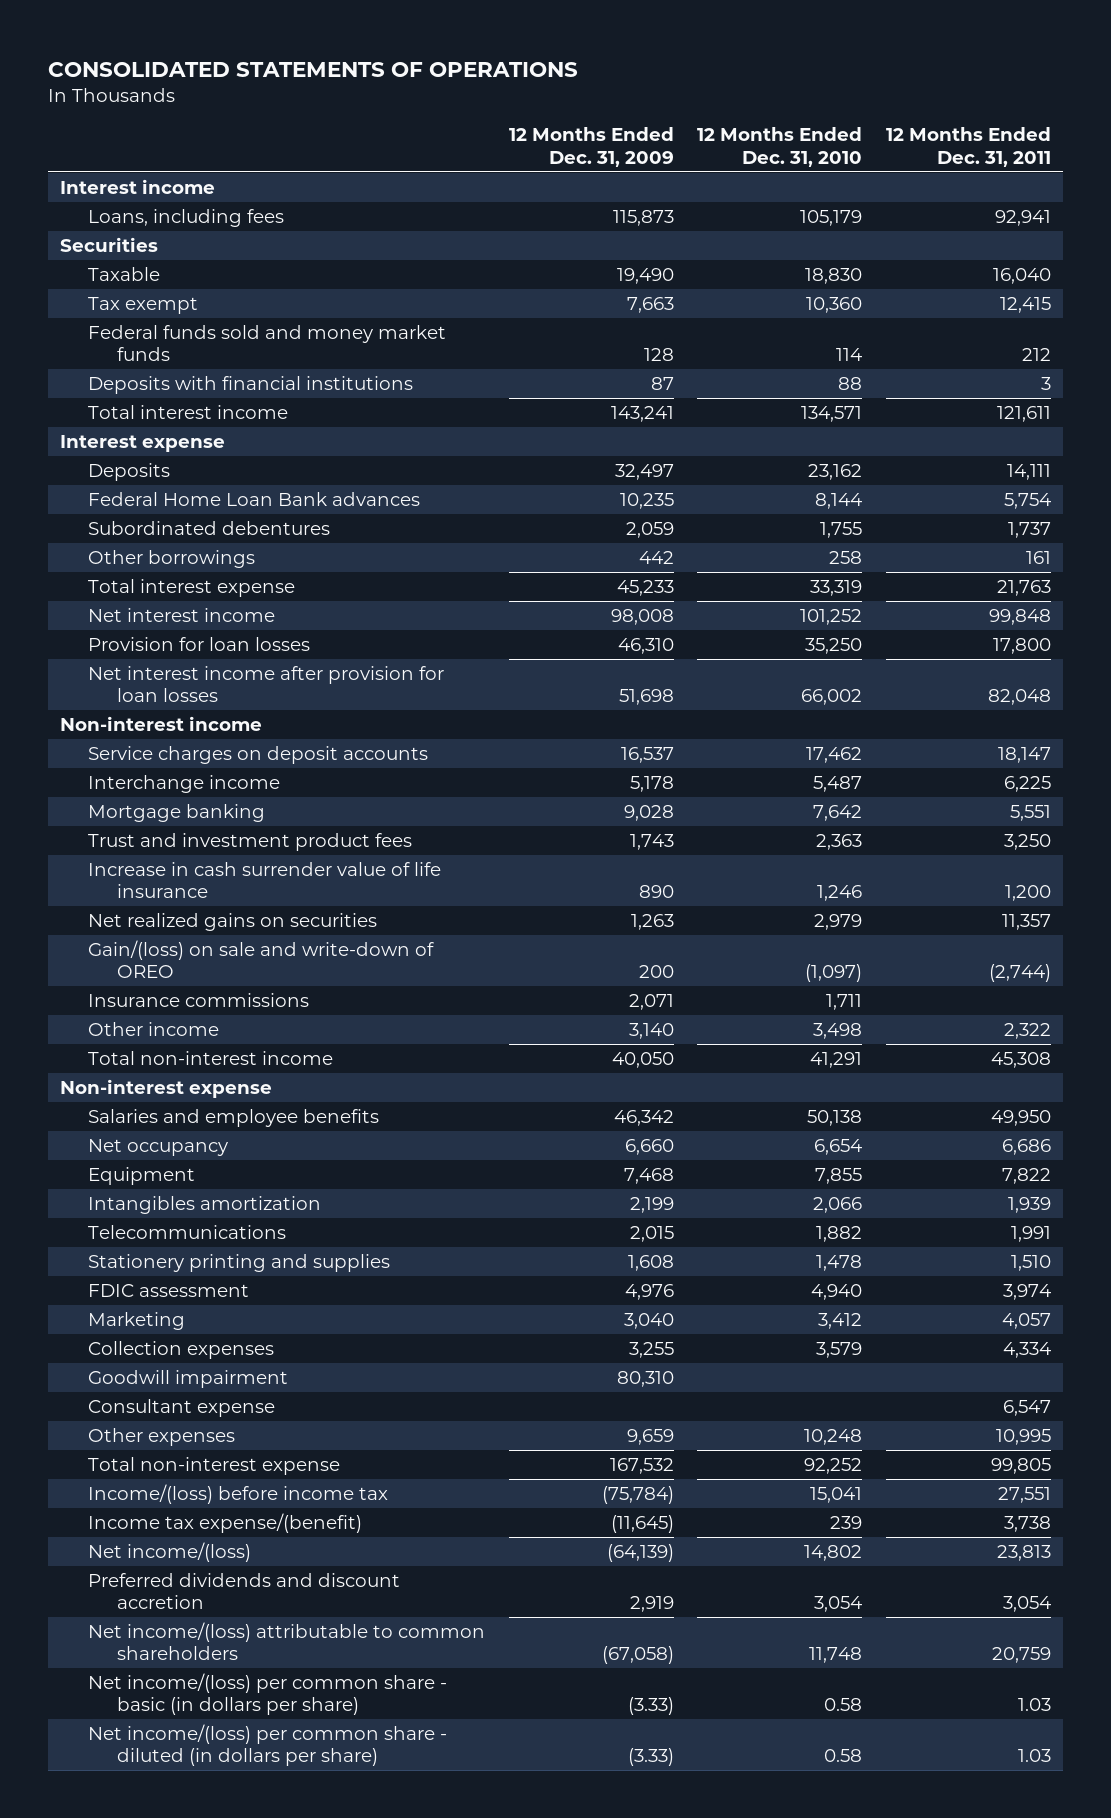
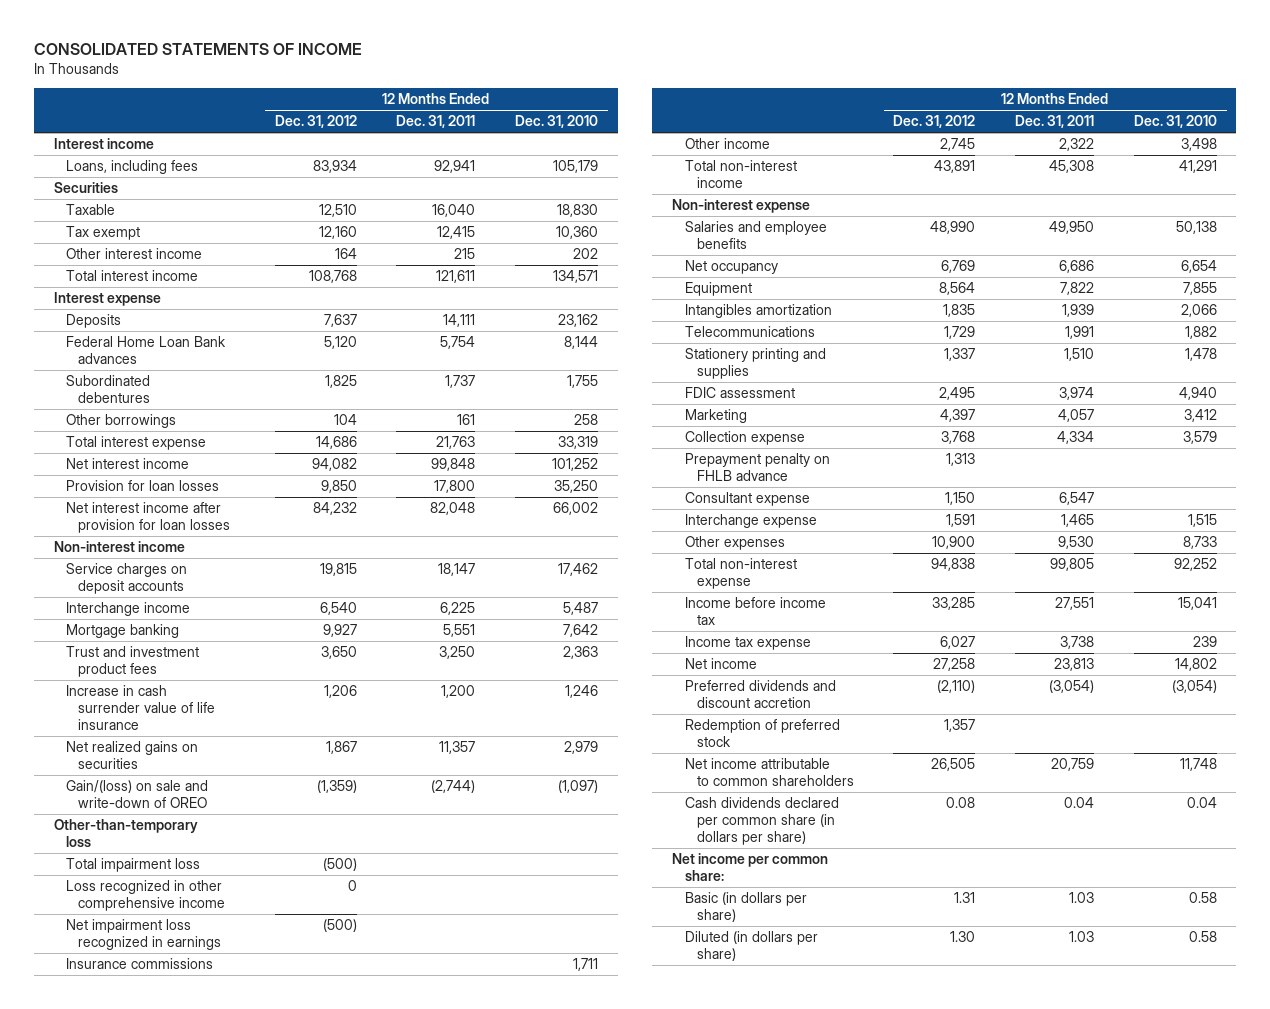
[48,61,579,77] CONSOLIDATED STATEMENTS OF OPERATIONS -> [33,43,362,56] CONSOLIDATED STATEMENTS OF INCOME
[508,127,674,167] 12 Months Ended Dec. 31, 2009 -> none
none -> [274,115,357,129] Dec. 31, 2012
[88,325,447,362] Federal funds sold and money market funds -> none
[88,376,414,395] Deposits with financial institutions -> none
none -> [65,248,202,260] Other interest income
none -> [53,819,198,848] Other-than-temporary loss
none -> [65,858,200,873] Total impairment loss
none -> [65,880,226,912] Loss recognized in other comprehensive income
none -> [65,919,222,951] Net impairment loss recognized in earnings
[88,1370,289,1389] Goodwill impairment -> none
[88,1341,275,1360] Collection expenses -> [684,431,805,446] Collection expense
none -> [684,453,830,482] Prepayment penalty on FHLB advance
none -> [684,514,817,529] Interchange expense
[804,1429,863,1446] 10,248 -> [1182,536,1217,550] 8,733
[995,1429,1051,1446] 10,995 -> [1058,536,1095,550] 9,530
[88,1484,389,1505] Income/(loss) before income tax -> [684,597,826,626] Income before income tax
[88,1513,363,1534] Income tax expense/(benefit) -> [684,636,811,651] Income tax expense
[88,1542,252,1563] Net income/(loss) -> [684,658,757,670] Net income
[814,1596,863,1613] 3,054 -> [1171,680,1217,694] (3,054)
[1002,1596,1051,1613] 3,054 -> [1049,680,1095,694] (3,054)
none -> [684,719,840,748] Redemption of preferred stock
[88,1622,486,1661] Net income/(loss) attributable to common shareholders -> [684,758,854,787] Net income attributable to common shareholders
none -> [684,797,839,846] Cash dividends declared per common share (in dollars per share)
none -> [672,853,829,882] Net income per common share:
[88,1673,448,1716] Net income/(loss) per common share - basic (in dollars per share) -> [684,892,807,923] Basic (in dollars per share)
[88,1724,448,1767] Net income/(loss) per common share - diluted (in dollars per share) -> [684,931,818,962] Diluted (in dollars per share)

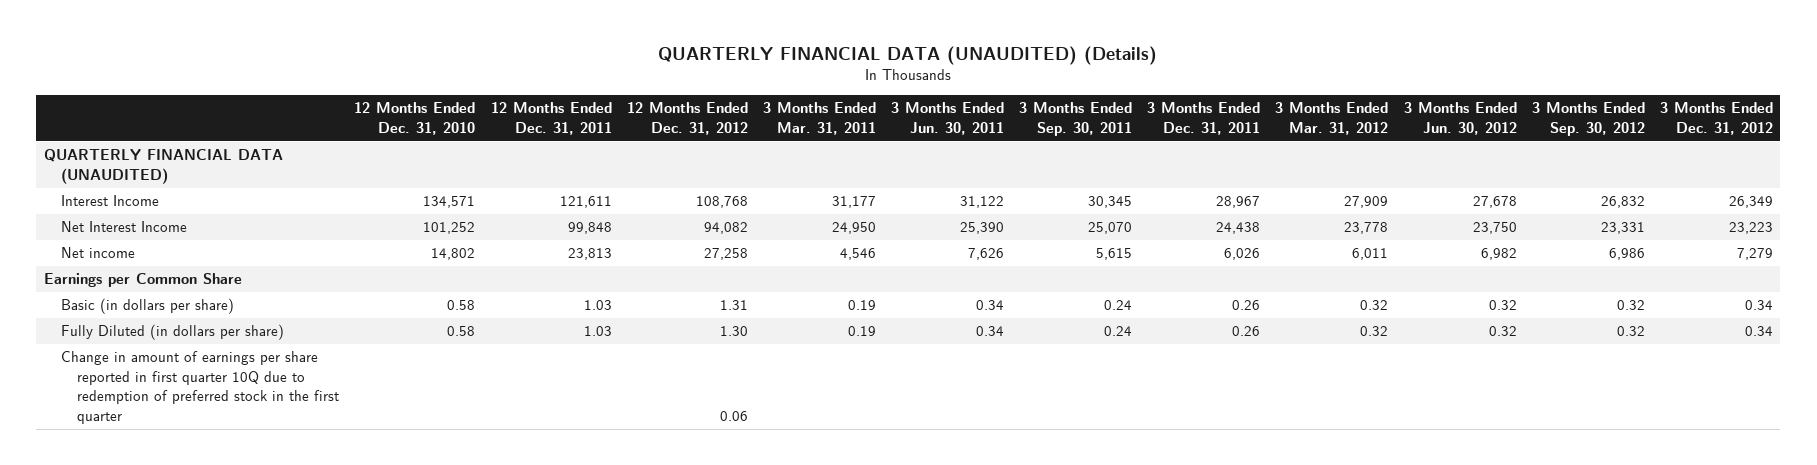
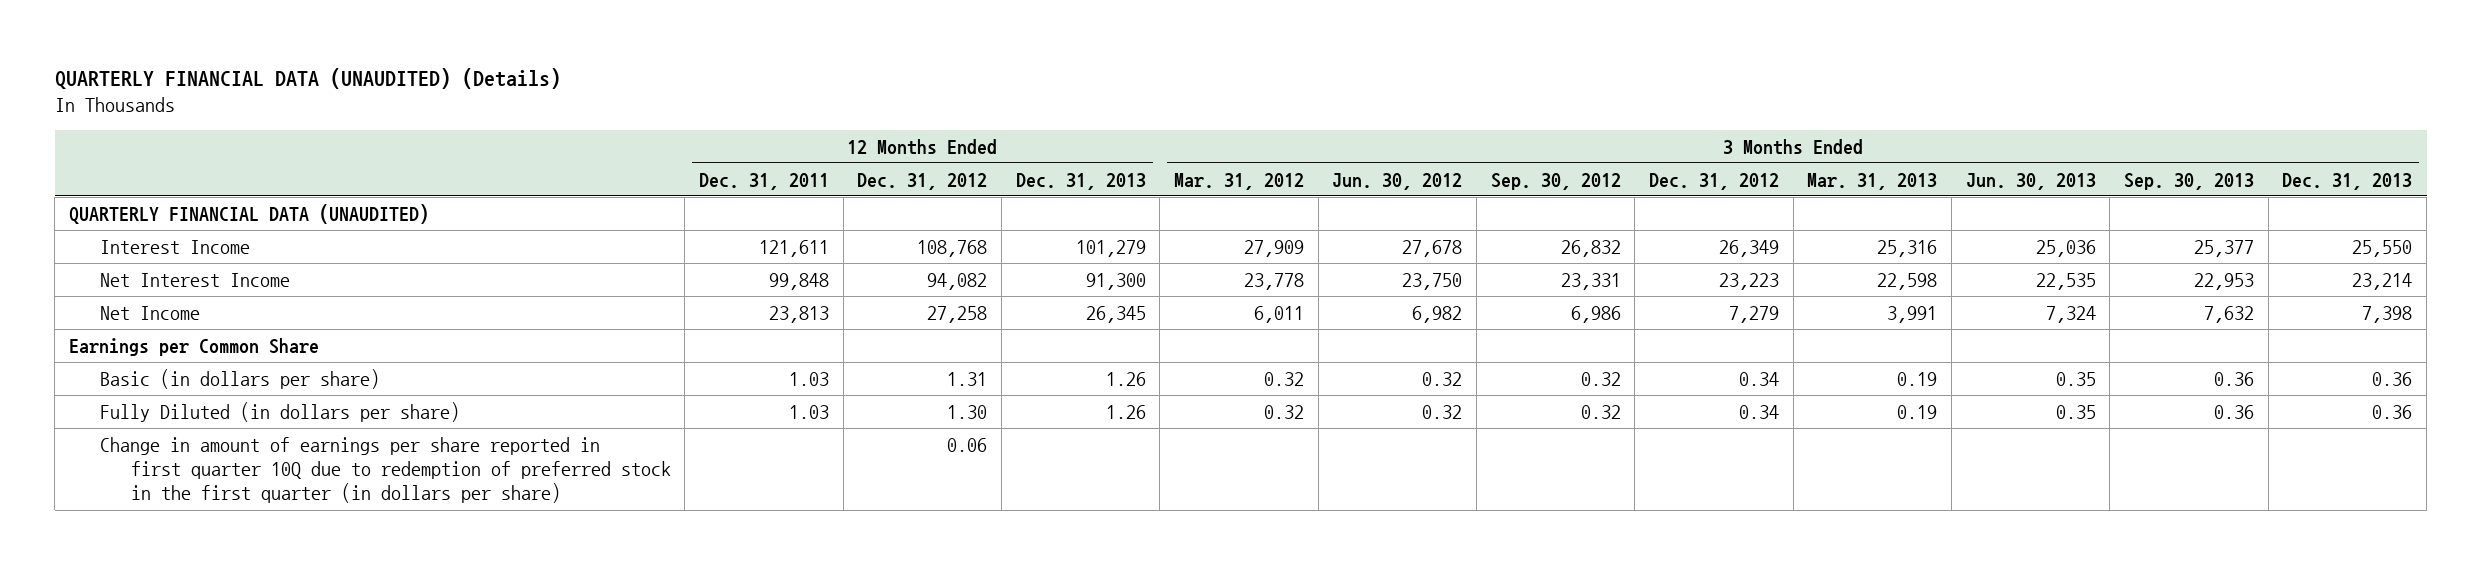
[354,102,476,135] 12 Months Ended Dec. 31, 2010 -> none
[762,102,876,135] 3 Months Ended Mar. 31, 2011 -> none
[891,102,1005,135] 3 Months Ended Jun. 30, 2011 -> none
[1019,102,1133,136] 3 Months Ended Sep. 30, 2011 -> none
[1147,102,1261,135] 3 Months Ended Dec. 31, 2011 -> none
none -> [1015,172,1146,190] Dec. 31, 2013
none -> [1807,172,1938,190] Mar. 31, 2013
none -> [1965,172,2096,190] Jun. 30, 2013
none -> [2124,172,2255,190] Sep. 30, 2013
none -> [2282,172,2413,190] Dec. 31, 2013
[60,247,135,259] Net income -> [99,305,200,320] Net Income
[60,351,340,424] Change in amount of earnings per share reported in first quarter 10Q due to redemption of preferred stock in the first quarter -> [99,436,671,504] Change in amount of earnings per share reported in first quarter 10Q due to redemption of preferred stock in the first quarter (in dollars per share)

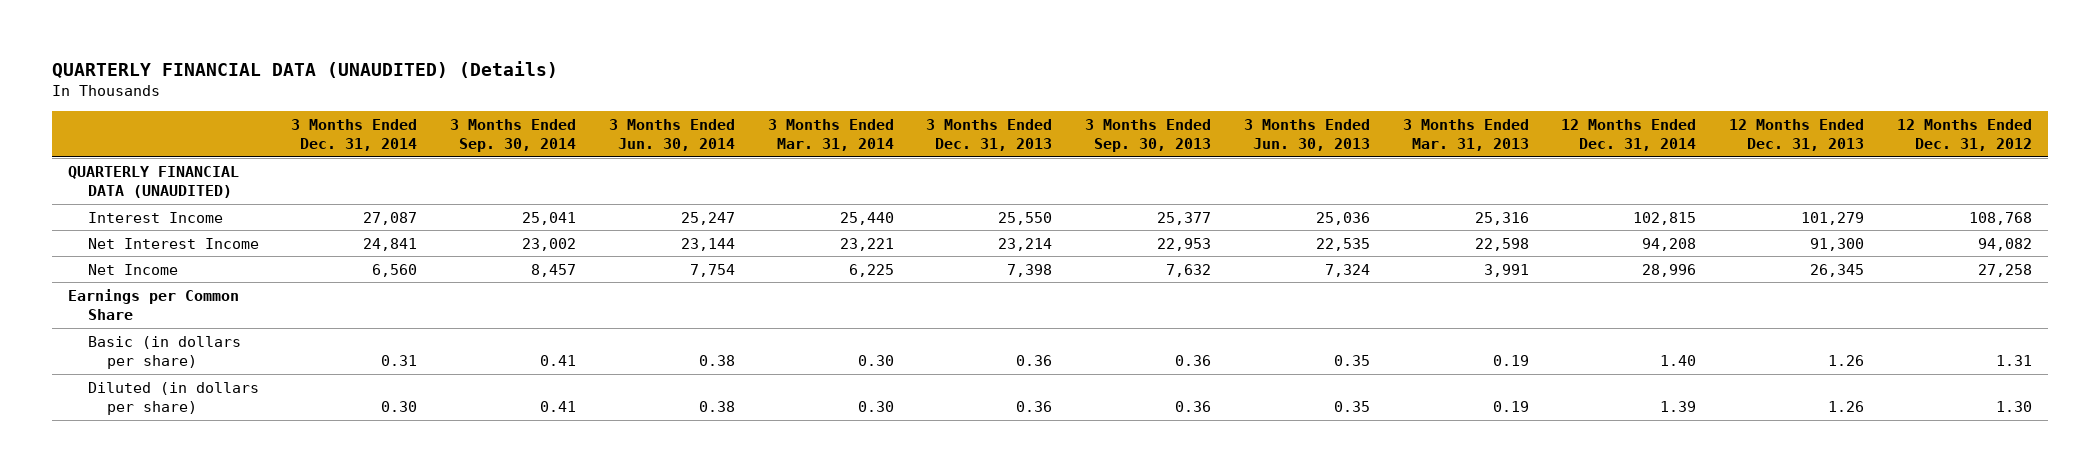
[699,172,830,190] Dec. 31, 2011 -> none
[1174,172,1305,190] Mar. 31, 2012 -> none
[1332,172,1463,190] Jun. 30, 2012 -> none
[1490,172,1621,190] Sep. 30, 2012 -> none
[1649,172,1780,190] Dec. 31, 2012 -> none
none -> [291,118,418,152] 3 Months Ended Dec. 31, 2014
none -> [450,118,577,153] 3 Months Ended Sep. 30, 2014
none -> [608,118,735,152] 3 Months Ended Jun. 30, 2014
none -> [767,118,894,152] 3 Months Ended Mar. 31, 2014
none -> [1561,118,1697,152] 12 Months Ended Dec. 31, 2014
[99,436,671,504] Change in amount of earnings per share reported in first quarter 10Q due to redemption of preferred stock in the first quarter (in dollars per share) -> none
[99,401,460,422] Fully Diluted (in dollars per share) -> [87,381,259,416] Diluted (in dollars per share)

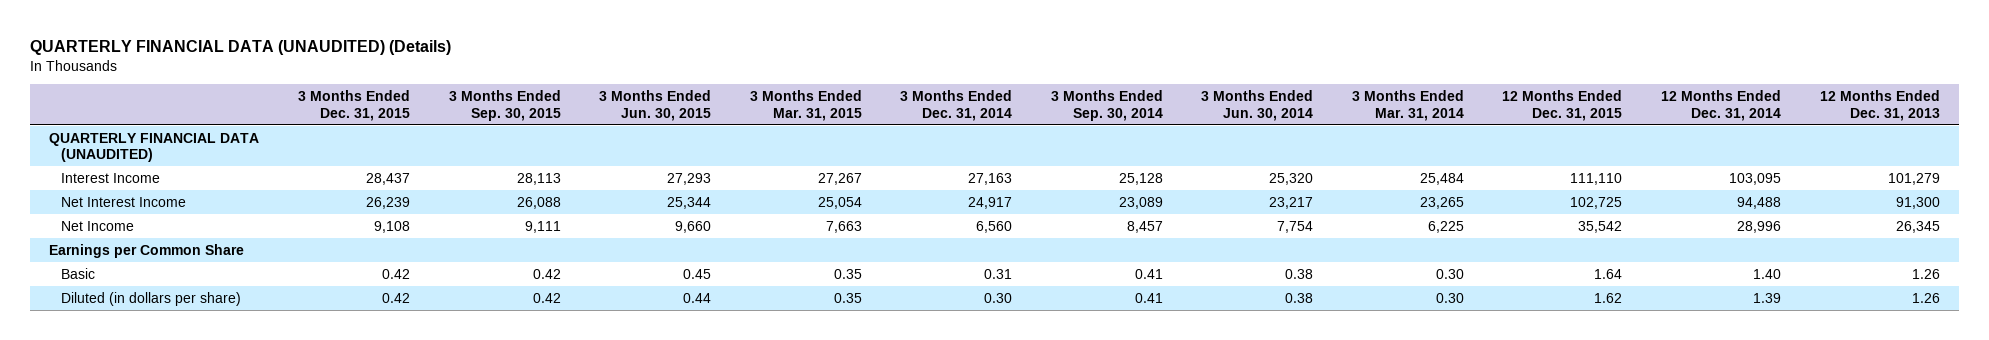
[926,118,1053,152] 3 Months Ended Dec. 31, 2013 -> none
[1085,118,1212,153] 3 Months Ended Sep. 30, 2013 -> none
[1243,118,1370,152] 3 Months Ended Jun. 30, 2013 -> none
[1402,118,1529,152] 3 Months Ended Mar. 31, 2013 -> none
[1897,118,2033,152] 12 Months Ended Dec. 31, 2012 -> none
none -> [297,90,410,121] 3 Months Ended Dec. 31, 2015
none -> [448,90,561,121] 3 Months Ended Sep. 30, 2015
none -> [599,90,712,121] 3 Months Ended Jun. 30, 2015
none -> [749,90,862,121] 3 Months Ended Mar. 31, 2015
none -> [1502,90,1623,121] 12 Months Ended Dec. 31, 2015
[363,211,418,225] 27,087 -> [968,172,1013,185] 27,163
[522,211,577,225] 25,041 -> [1118,172,1163,185] 25,128
[680,211,735,225] 25,247 -> [1269,172,1314,185] 25,320
[839,211,894,225] 25,440 -> [1419,172,1464,185] 25,484
[1633,211,1697,225] 102,815 -> [1729,172,1782,185] 103,095
[363,237,418,251] 24,841 -> [968,196,1013,209] 24,917
[522,237,577,251] 23,002 -> [1118,196,1163,209] 23,089
[680,237,735,251] 23,144 -> [1269,196,1314,209] 23,217
[839,237,894,251] 23,221 -> [1419,196,1464,209] 23,265
[1642,237,1697,251] 94,208 -> [1737,196,1782,209] 94,488
[87,335,241,370] Basic (in dollars per share) -> [60,267,95,279] Basic

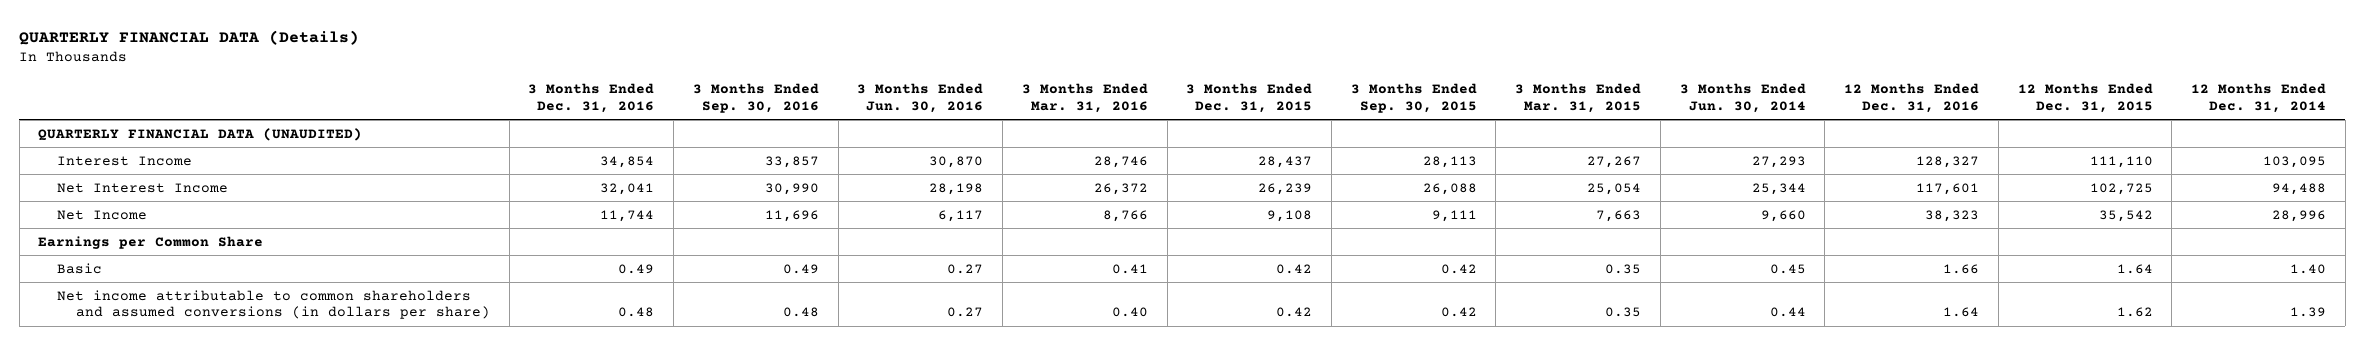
[30,39,452,55] QUARTERLY FINANCIAL DATA (UNAUDITED) (Details) -> [19,29,360,45] QUARTERLY FINANCIAL DATA (Details)
[599,90,712,121] 3 Months Ended Jun. 30, 2015 -> none
[900,90,1013,121] 3 Months Ended Dec. 31, 2014 -> none
[1050,90,1163,121] 3 Months Ended Sep. 30, 2014 -> none
[1351,90,1464,121] 3 Months Ended Mar. 31, 2014 -> none
[1819,90,1940,121] 12 Months Ended Dec. 31, 2013 -> none
none -> [528,83,655,113] 3 Months Ended Dec. 31, 2016
none -> [692,83,819,113] 3 Months Ended Sep. 30, 2016
none -> [857,83,984,113] 3 Months Ended Jun. 30, 2016
none -> [1021,83,1148,113] 3 Months Ended Mar. 31, 2016
none -> [1844,83,1980,113] 12 Months Ended Dec. 31, 2016
[1269,172,1314,185] 25,320 -> [1751,155,1806,168] 27,293
[1269,196,1314,209] 23,217 -> [1751,182,1806,195] 25,344
[1277,220,1314,233] 7,754 -> [1760,209,1806,222] 9,660
[1285,268,1314,279] 0.38 -> [1769,263,1806,274] 0.45
[60,291,241,306] Diluted (in dollars per share) -> [57,289,490,320] Net income attributable to common shareholders and assumed conversions (in dollars per share)
[1285,292,1314,303] 0.38 -> [1769,307,1806,318] 0.44

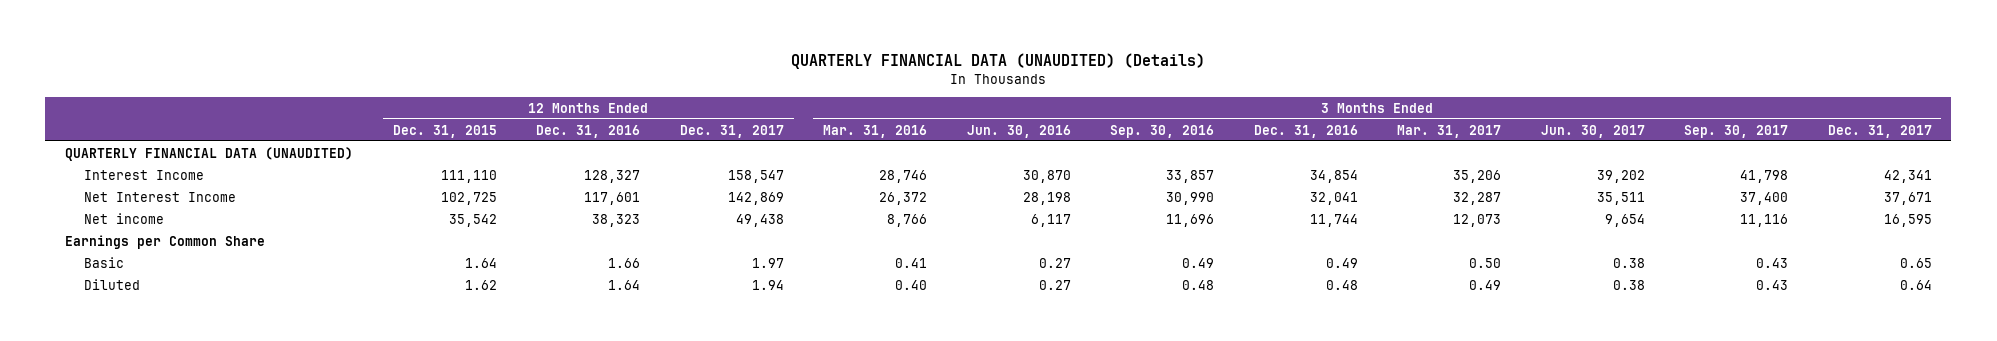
[19,29,360,45] QUARTERLY FINANCIAL DATA (Details) -> [791,53,1206,70] QUARTERLY FINANCIAL DATA (UNAUDITED) (Details)
[1186,83,1313,113] 3 Months Ended Dec. 31, 2015 -> none
[1350,83,1477,113] 3 Months Ended Sep. 30, 2015 -> none
[1515,83,1642,113] 3 Months Ended Mar. 31, 2015 -> none
[1679,83,1806,113] 3 Months Ended Jun. 30, 2014 -> none
[2191,83,2327,113] 12 Months Ended Dec. 31, 2014 -> none
none -> [679,124,784,138] Dec. 31, 2017
none -> [1397,124,1502,138] Mar. 31, 2017
none -> [1540,124,1645,138] Jun. 30, 2017
none -> [1684,124,1789,138] Sep. 30, 2017
none -> [1827,124,1932,138] Dec. 31, 2017
[57,209,148,220] Net Income -> [83,212,164,224] Net income
[57,289,490,320] Net income attributable to common shareholders and assumed conversions (in dollars per share) -> [83,278,140,290] Diluted

